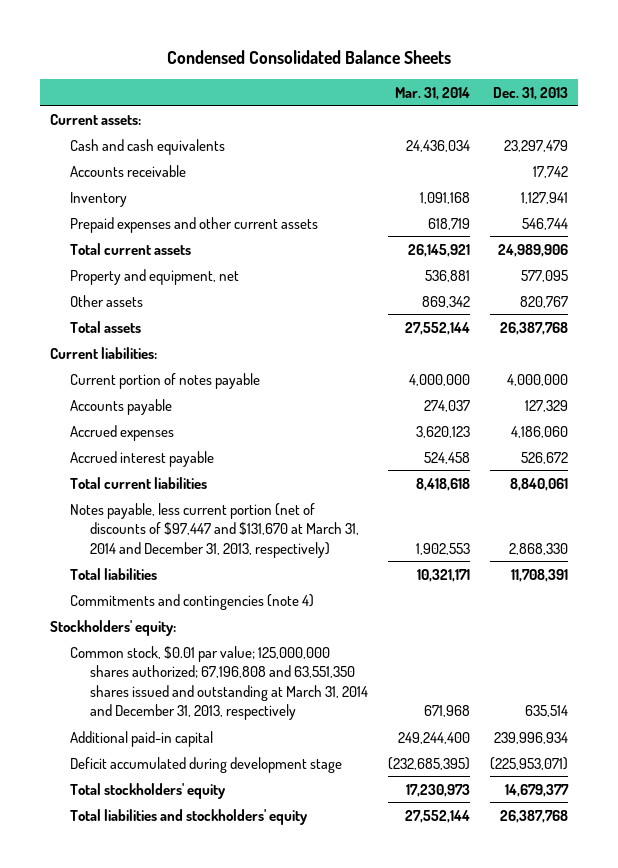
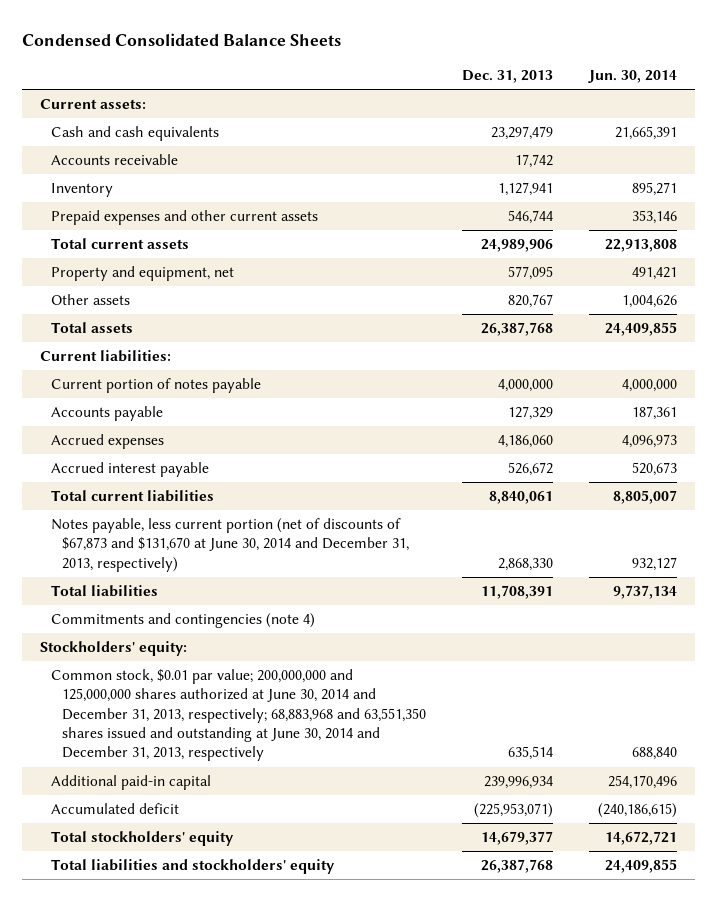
[394,86,470,100] Mar. 31, 2014 -> none
none -> [587,70,677,84] Jun. 30, 2014
[69,502,359,558] Notes payable, less current portion (net of discounts of $97,447 and $131,670 at March 31, 2014 and December 31, 2013, respectively) -> [51,517,410,572] Notes payable, less current portion (net of discounts of $67,873 and $131,670 at June 30, 2014 and December 31, 2013, respectively)
[69,645,368,721] Common stock, $0.01 par value; 125,000,000 shares authorized; 67,196,808 and 63,551,350 shares issued and outstanding at March 31, 2014 and December 31, 2013, respectively -> [51,668,427,762] Common stock, $0.01 par value; 200,000,000 and 125,000,000 shares authorized at June 30, 2014 and December 31, 2013, respectively; 68,883,968 and 63,551,350 shares issued and outstanding at June 30, 2014 and December 31, 2013, respectively
[69,756,342,773] Deficit accumulated during development stage -> [51,802,180,814] Accumulated deficit

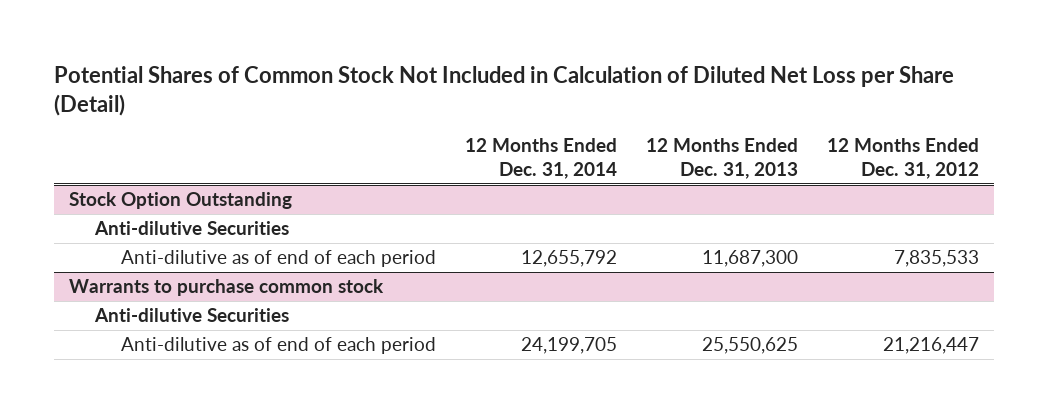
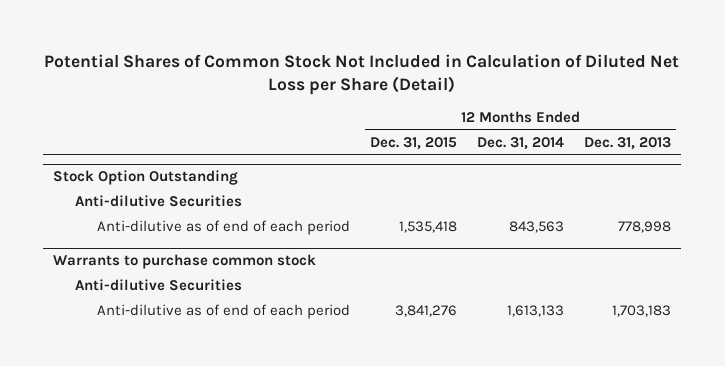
[827,138,980,180] 12 Months Ended Dec. 31, 2012 -> none
none -> [369,136,457,150] Dec. 31, 2015
[521,250,618,268] 12,655,792 -> [509,221,565,234] 843,563
[702,250,799,268] 11,687,300 -> [618,221,672,234] 778,998
[521,337,618,355] 24,199,705 -> [507,305,565,318] 1,613,133
[702,337,799,355] 25,550,625 -> [612,305,672,318] 1,703,183

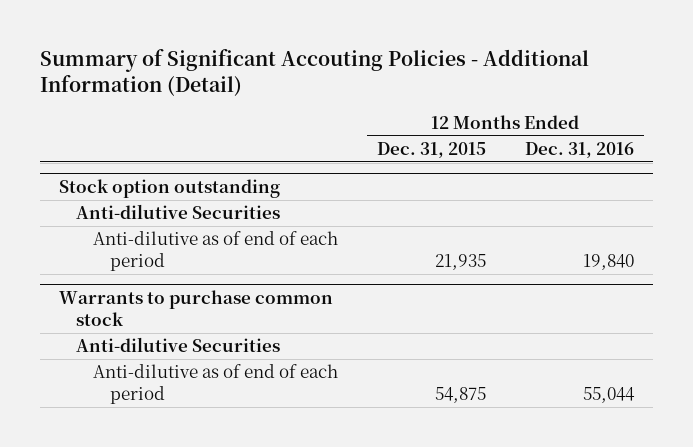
[44,53,680,95] Potential Shares of Common Stock Not Included in Calculation of Diluted Net Loss per Share (Detail) -> [39,49,589,97] Summary of Significant Accouting Policies - Additional Information (Detail)
[477,136,565,150] Dec. 31, 2014 -> none
[584,136,672,150] Dec. 31, 2013 -> none
none -> [524,141,634,158] Dec. 31, 2016
[53,170,239,186] Stock Option Outstanding -> [58,179,280,199] Stock option outstanding
[398,221,457,234] 1,535,418 -> [434,253,486,270] 21,935
[394,305,457,318] 3,841,276 -> [434,386,486,403] 54,875

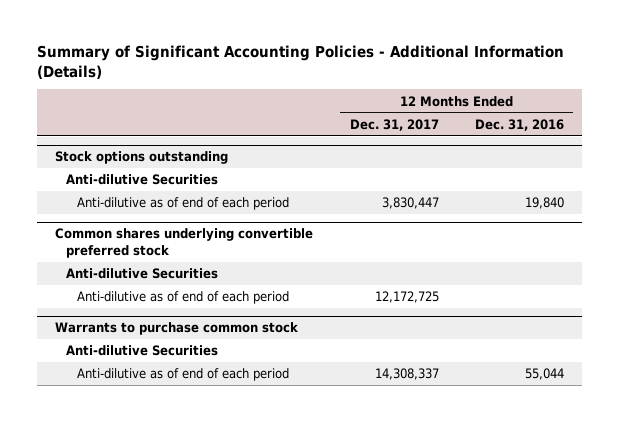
[39,49,589,97] Summary of Significant Accouting Policies - Additional Information (Detail) -> [36,44,564,79] Summary of Significant Accounting Policies - Additional Information (Details)
[376,141,486,158] Dec. 31, 2015 -> none
none -> [349,118,439,131] Dec. 31, 2017
[58,179,280,199] Stock option outstanding -> [55,151,229,165] Stock options outstanding
none -> [55,228,314,258] Common shares underlying convertible preferred stock
none -> [65,268,218,280] Anti-dilutive Securities
none -> [76,291,289,305] Anti-dilutive as of end of each period

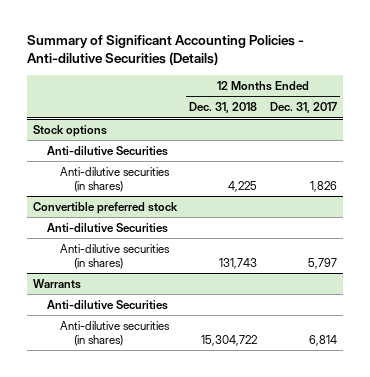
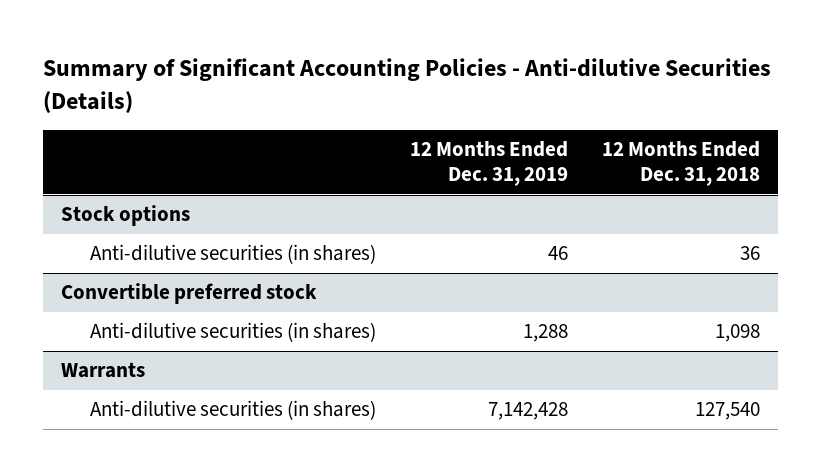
[269,102,337,114] Dec. 31, 2017 -> none
none -> [410,140,569,187] 12 Months Ended Dec. 31, 2019
[46,145,168,156] Anti-dilutive Securities -> none
[228,180,258,192] 4,225 -> [740,246,761,261] 36
[46,222,168,233] Anti-dilutive Securities -> none
[219,257,258,269] 131,743 -> [715,324,761,343] 1,098
[46,299,168,310] Anti-dilutive Securities -> none
[201,334,258,346] 15,304,722 -> [695,402,761,421] 127,540

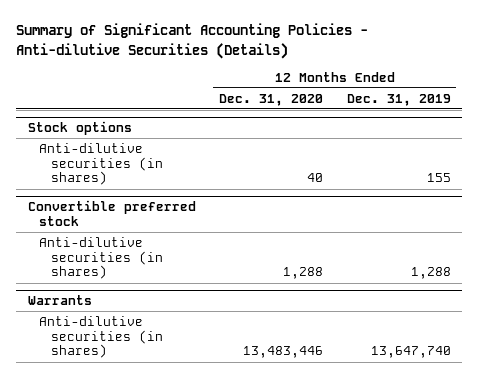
[602,140,761,187] 12 Months Ended Dec. 31, 2018 -> none
none -> [219,93,324,106] Dec. 31, 2020
[548,246,569,261] 46 -> [426,173,451,183] 155
[488,402,569,421] 7,142,428 -> [370,346,451,359] 13,647,740

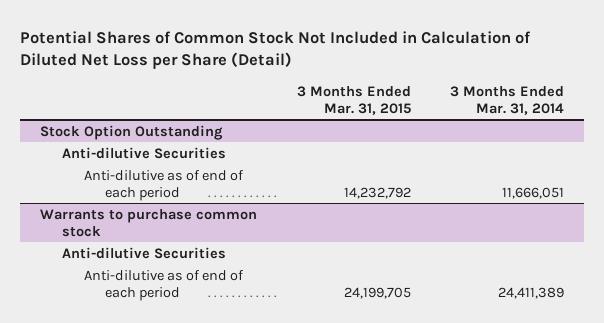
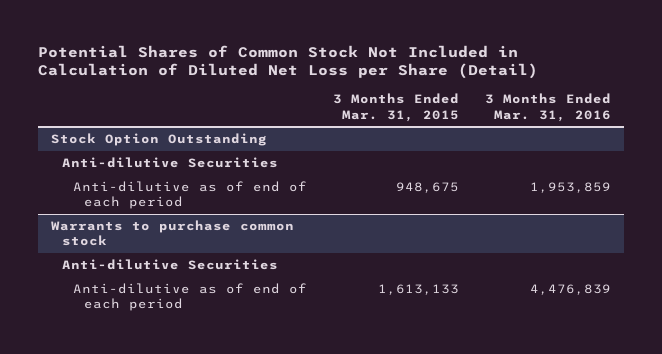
[450,85,565,115] 3 Months Ended Mar. 31, 2014 -> none
none -> [484,93,611,122] 3 Months Ended Mar. 31, 2016
[343,186,411,199] 14,232,792 -> [395,181,459,193] 948,675
[343,286,411,299] 24,199,705 -> [377,283,459,295] 1,613,133

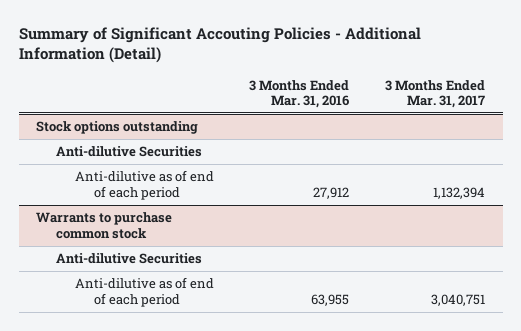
[37,44,538,80] Potential Shares of Common Stock Not Included in Calculation of Diluted Net Loss per Share (Detail) -> [18,26,421,64] Summary of Significant Accouting Policies - Additional Information (Detail)
[332,93,459,122] 3 Months Ended Mar. 31, 2015 -> none
none -> [385,79,486,109] 3 Months Ended Mar. 31, 2017
[50,132,267,146] Stock Option Outstanding -> [36,121,199,135] Stock options outstanding
[529,181,611,193] 1,953,859 -> [313,186,350,199] 27,912
[529,283,611,295] 4,476,839 -> [311,293,350,306] 63,955

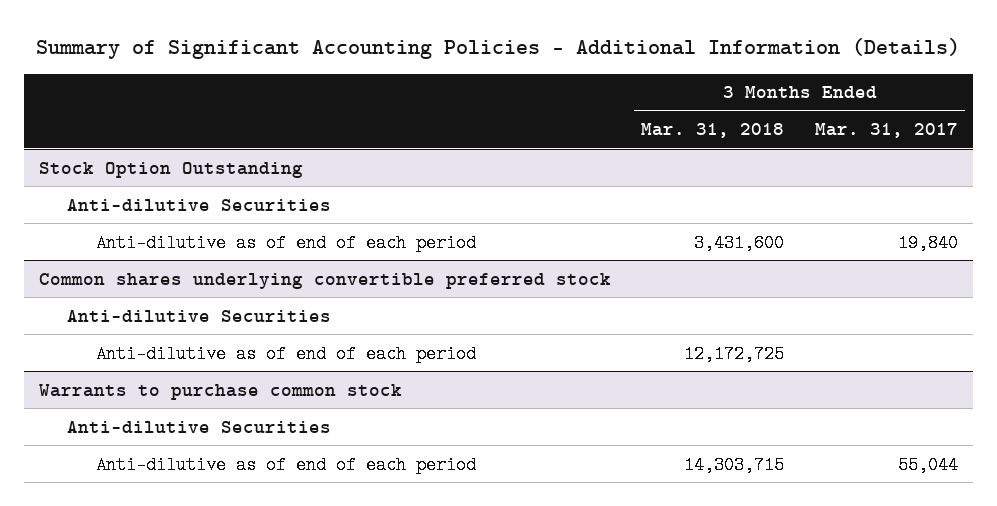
[18,26,421,64] Summary of Significant Accouting Policies - Additional Information (Detail) -> [36,38,961,60] Summary of Significant Accounting Policies - Additional Information (Details)
[249,79,350,109] 3 Months Ended Mar. 31, 2016 -> none
none -> [641,123,785,139] Mar. 31, 2018
[36,121,199,135] Stock options outstanding -> [38,161,303,178] Stock Option Outstanding
[433,186,486,199] 1,132,394 -> [897,233,958,252] 19,840
none -> [38,272,611,289] Common shares underlying convertible preferred stock
none -> [67,309,332,322] Anti-dilutive Securities
none -> [95,344,476,363] Anti-dilutive as of end of each period
[431,293,486,306] 3,040,751 -> [897,455,958,474] 55,044

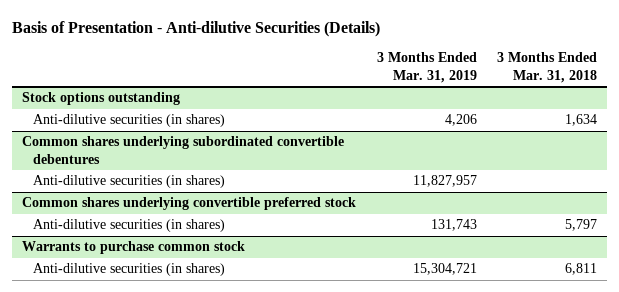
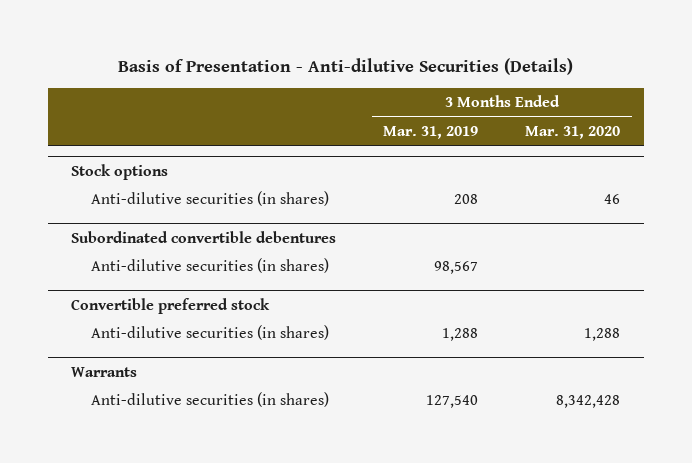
[497,52,598,83] 3 Months Ended Mar. 31, 2018 -> none
none -> [525,126,621,140] Mar. 31, 2020
[22,92,181,106] Stock options outstanding -> [71,163,169,180] Stock options
[444,114,477,127] 4,206 -> [454,194,479,205] 208
[22,136,345,164] Common shares underlying subordinated convertible debentures -> [71,230,337,243] Subordinated convertible debentures
[412,175,477,188] 11,827,957 -> [434,261,479,275] 98,567
[22,197,357,211] Common shares underlying convertible preferred stock -> [71,297,271,314] Convertible preferred stock
[430,219,477,232] 131,743 -> [442,328,479,342] 1,288
[22,241,246,255] Warrants to purchase common stock -> [71,366,138,377] Warrants
[412,263,477,276] 15,304,721 -> [426,395,479,409] 127,540

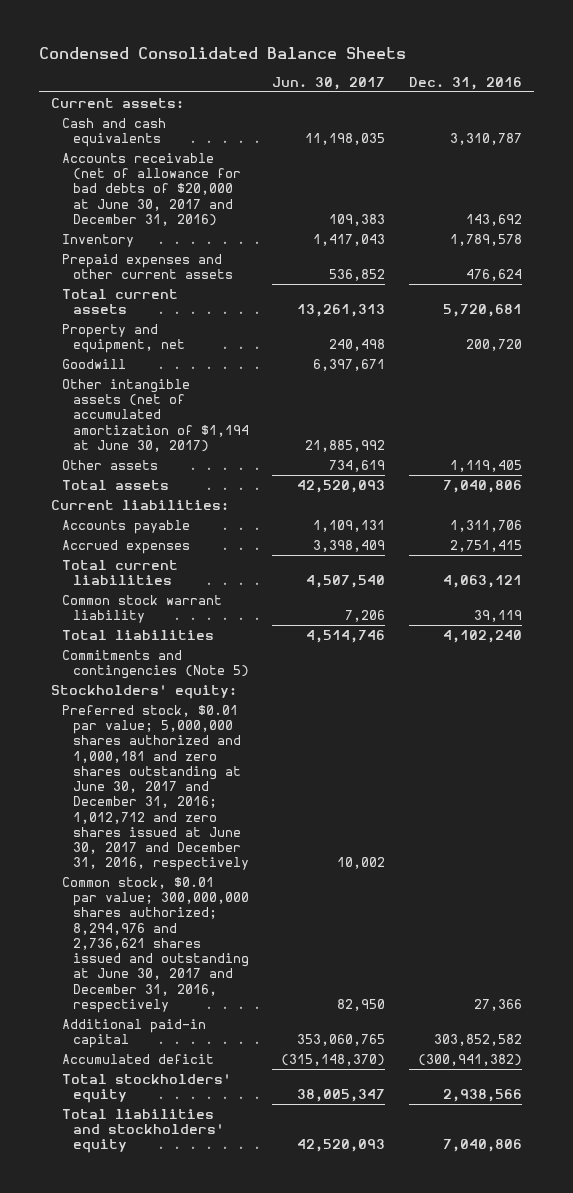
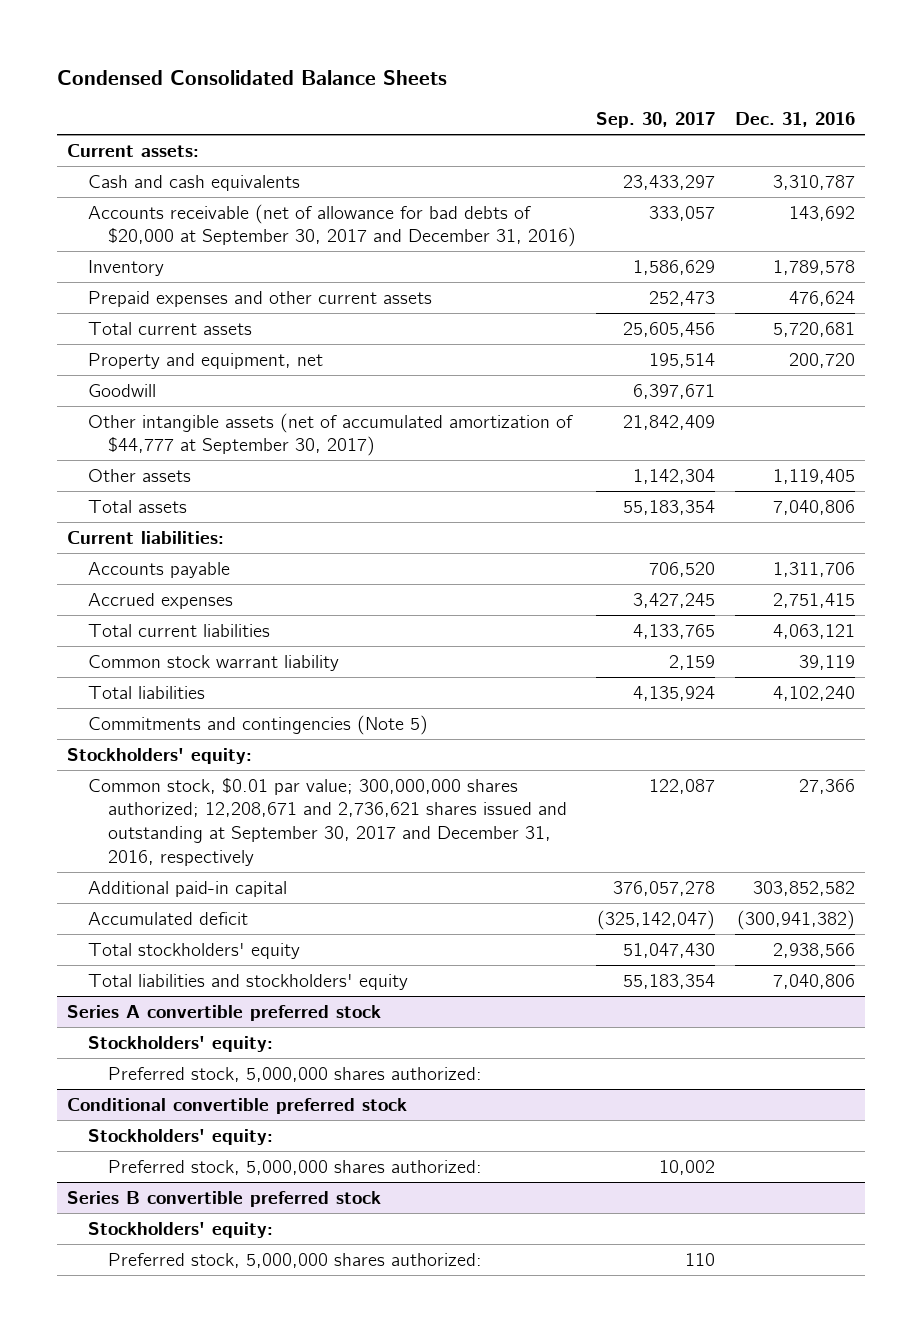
[272,76,386,90] Jun. 30, 2017 -> none
none -> [596,112,716,129] Sep. 30, 2017
[61,152,241,226] Accounts receivable (net of allowance for bad debts of $20,000 at June 30, 2017 and December 31, 2016) -> [87,203,577,248] Accounts receivable (net of allowance for bad debts of $20,000 at September 30, 2017 and December 31, 2016)
[61,378,249,452] Other intangible assets (net of accumulated amortization of $1,194 at June 30, 2017) -> [87,412,573,457] Other intangible assets (net of accumulated amortization of $44,777 at September 30, 2017)
[61,704,249,872] Preferred stock, $0.01 par value; 5,000,000 shares authorized and 1,000,181 and zero shares outstanding at June 30, 2017 and December 31, 2016; 1,012,712 and zero shares issued at June 30, 2017 and December 31, 2016, respectively -> none
[61,876,249,1013] Common stock, $0.01 par value; 300,000,000 shares authorized; 8,294,976 and 2,736,621 shares issued and outstanding at June 30, 2017 and December 31, 2016, respectively -> [87,777,568,866] Common stock, $0.01 par value; 300,000,000 shares authorized; 12,208,671 and 2,736,621 shares issued and outstanding at September 30, 2017 and December 31, 2016, respectively
none -> [66,1004,381,1021] Series A convertible preferred stock
none -> [87,1035,273,1052] Stockholders' equity:
none -> [108,1066,483,1082] Preferred stock, 5,000,000 shares authorized:
none -> [66,1097,407,1114] Conditional convertible preferred stock
none -> [87,1128,273,1145] Stockholders' equity:
none -> [108,1159,483,1175] Preferred stock, 5,000,000 shares authorized:
none -> [66,1190,381,1207] Series B convertible preferred stock
none -> [87,1221,273,1238] Stockholders' equity:
none -> [108,1252,483,1268] Preferred stock, 5,000,000 shares authorized:

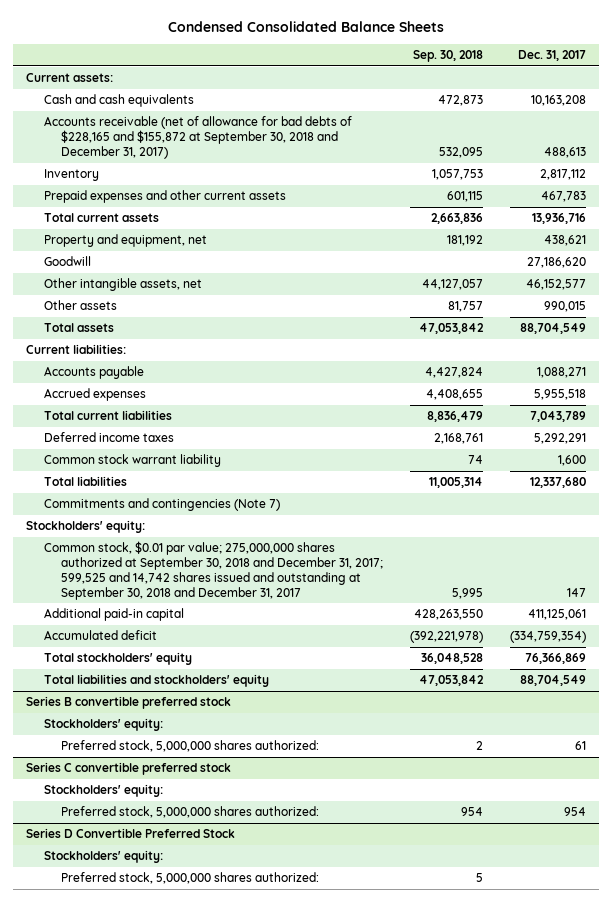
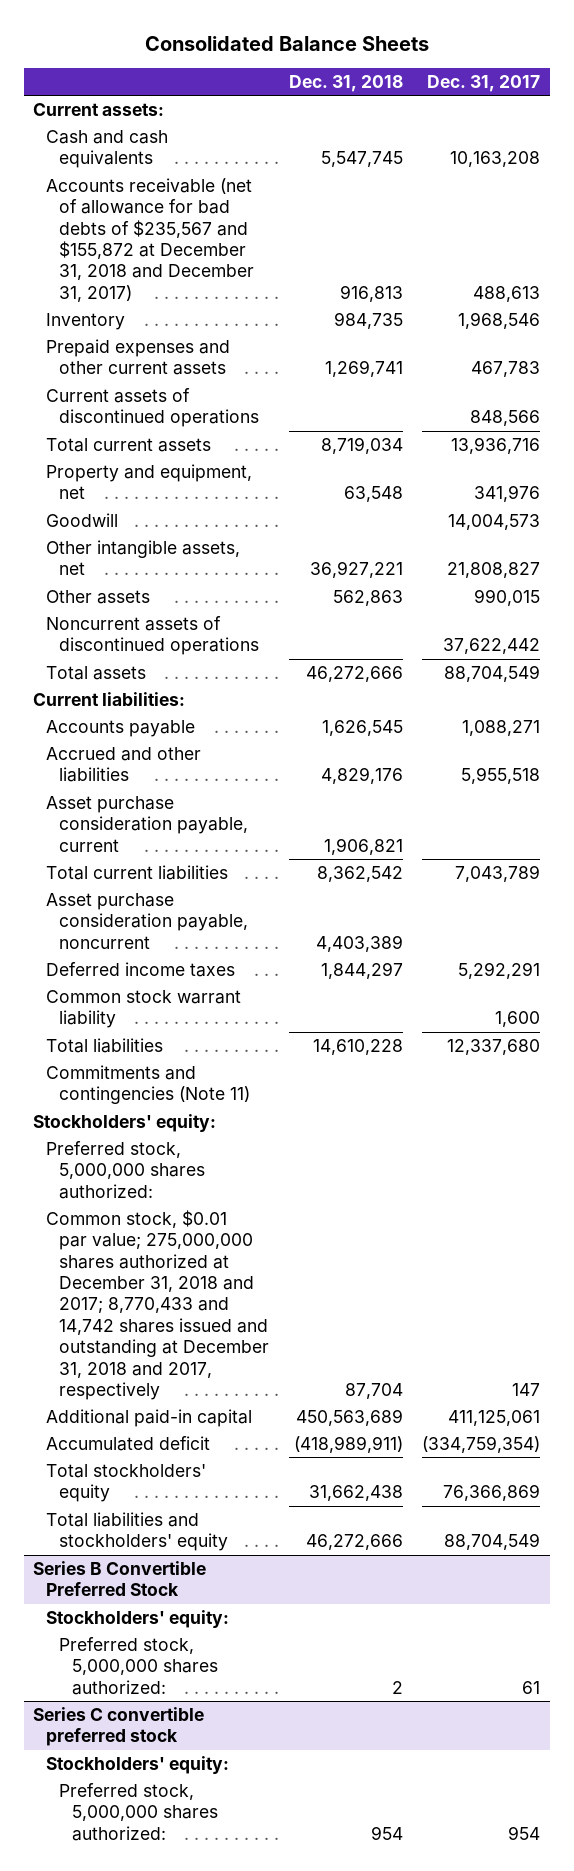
[168,20,445,32] Condensed Consolidated Balance Sheets -> [144,35,429,51] Consolidated Balance Sheets
[412,50,483,63] Sep. 30, 2018 -> none
none -> [288,75,403,93] Dec. 31, 2018
[43,116,352,159] Accounts receivable (net of allowance for bad debts of $228,165 and $155,872 at September 30, 2018 and December 31, 2017) -> [46,178,255,302] Accounts receivable (net of allowance for bad debts of $235,567 and $155,872 at December 31, 2018 and December 31, 2017)
[539,169,586,181] 2,817,112 -> [458,312,541,330] 1,968,546
none -> [46,388,260,428] Current assets of discontinued operations
[543,235,586,247] 438,621 -> [474,485,541,503] 341,976
[526,257,586,269] 27,186,620 -> [448,514,541,531] 14,004,573
[525,279,586,291] 46,152,577 -> [447,562,541,579] 21,808,827
none -> [46,616,260,656] Noncurrent assets of discontinued operations
[43,388,146,402] Accrued expenses -> [46,747,202,783] Accrued and other liabilities
none -> [46,796,249,852] Asset purchase consideration payable, current
none -> [46,893,249,949] Asset purchase consideration payable, noncurrent
[43,498,280,512] Commitments and contingencies (Note 7) -> [46,1065,251,1105] Commitments and contingencies (Note 11)
none -> [46,1141,206,1199] Preferred stock, 5,000,000 shares authorized:
[43,541,383,600] Common stock, $0.01 par value; 275,000,000 shares authorized at September 30, 2018 and December 31, 2017; 599,525 and 14,742 shares issued and outstanding at September 30, 2018 and December 31, 2017 -> [46,1210,270,1400] Common stock, $0.01 par value; 275,000,000 shares authorized at December 31, 2018 and 2017; 8,770,433 and 14,742 shares issued and outstanding at December 31, 2018 and 2017, respectively
[26,696,232,710] Series B convertible preferred stock -> [33,1561,207,1597] Series B Convertible Preferred Stock
[26,828,236,839] Series D Convertible Preferred Stock -> none
[43,850,163,864] Stockholders' equity: -> none
[60,872,319,885] Preferred stock, 5,000,000 shares authorized: -> none

